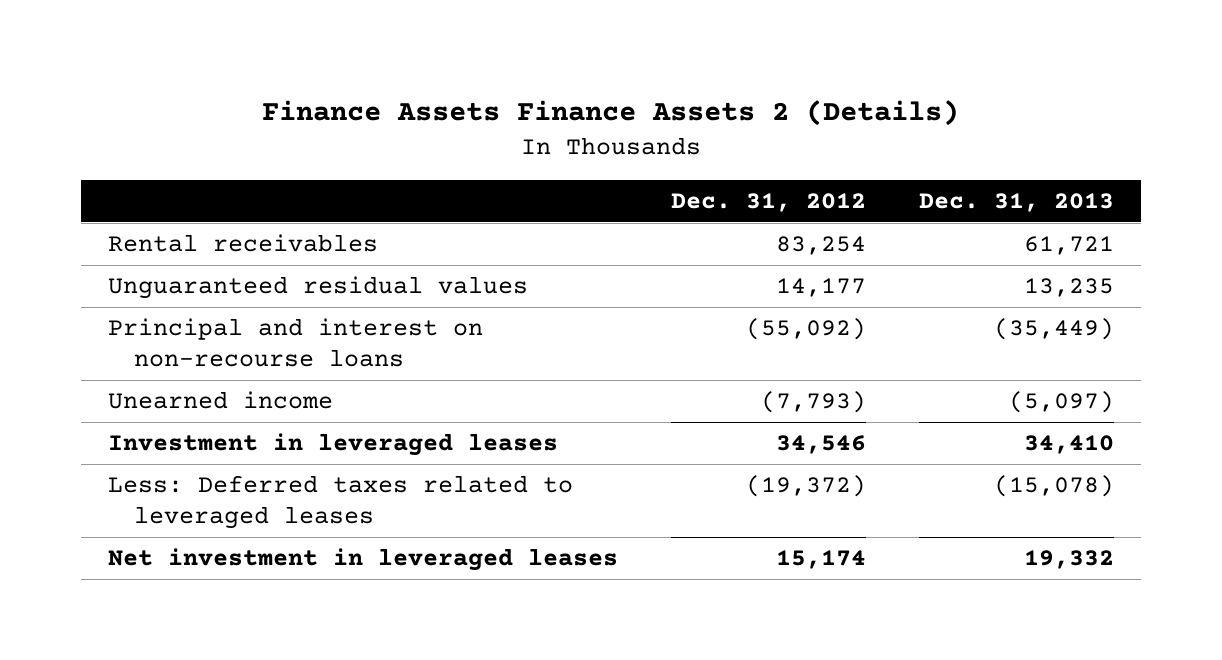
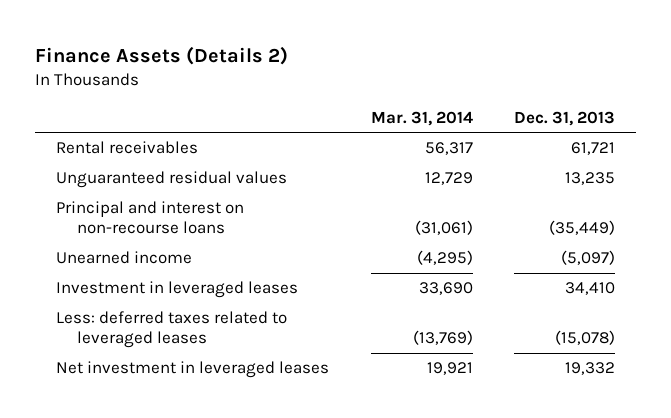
[261,100,959,127] Finance Assets Finance Assets 2 (Details) -> [35,45,289,65] Finance Assets (Details 2)
[670,193,866,213] Dec. 31, 2012 -> none
none -> [370,110,473,126] Mar. 31, 2014
[107,475,573,529] Less: Deferred taxes related to leveraged leases -> [55,311,287,349] Less: deferred taxes related to leveraged leases

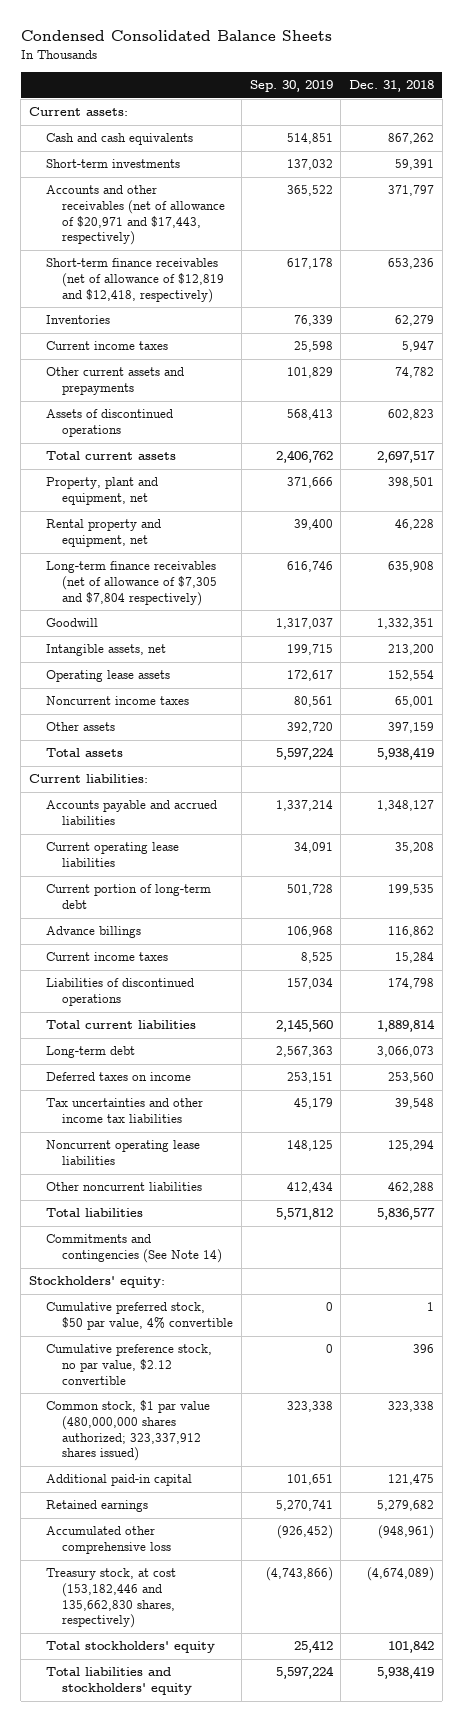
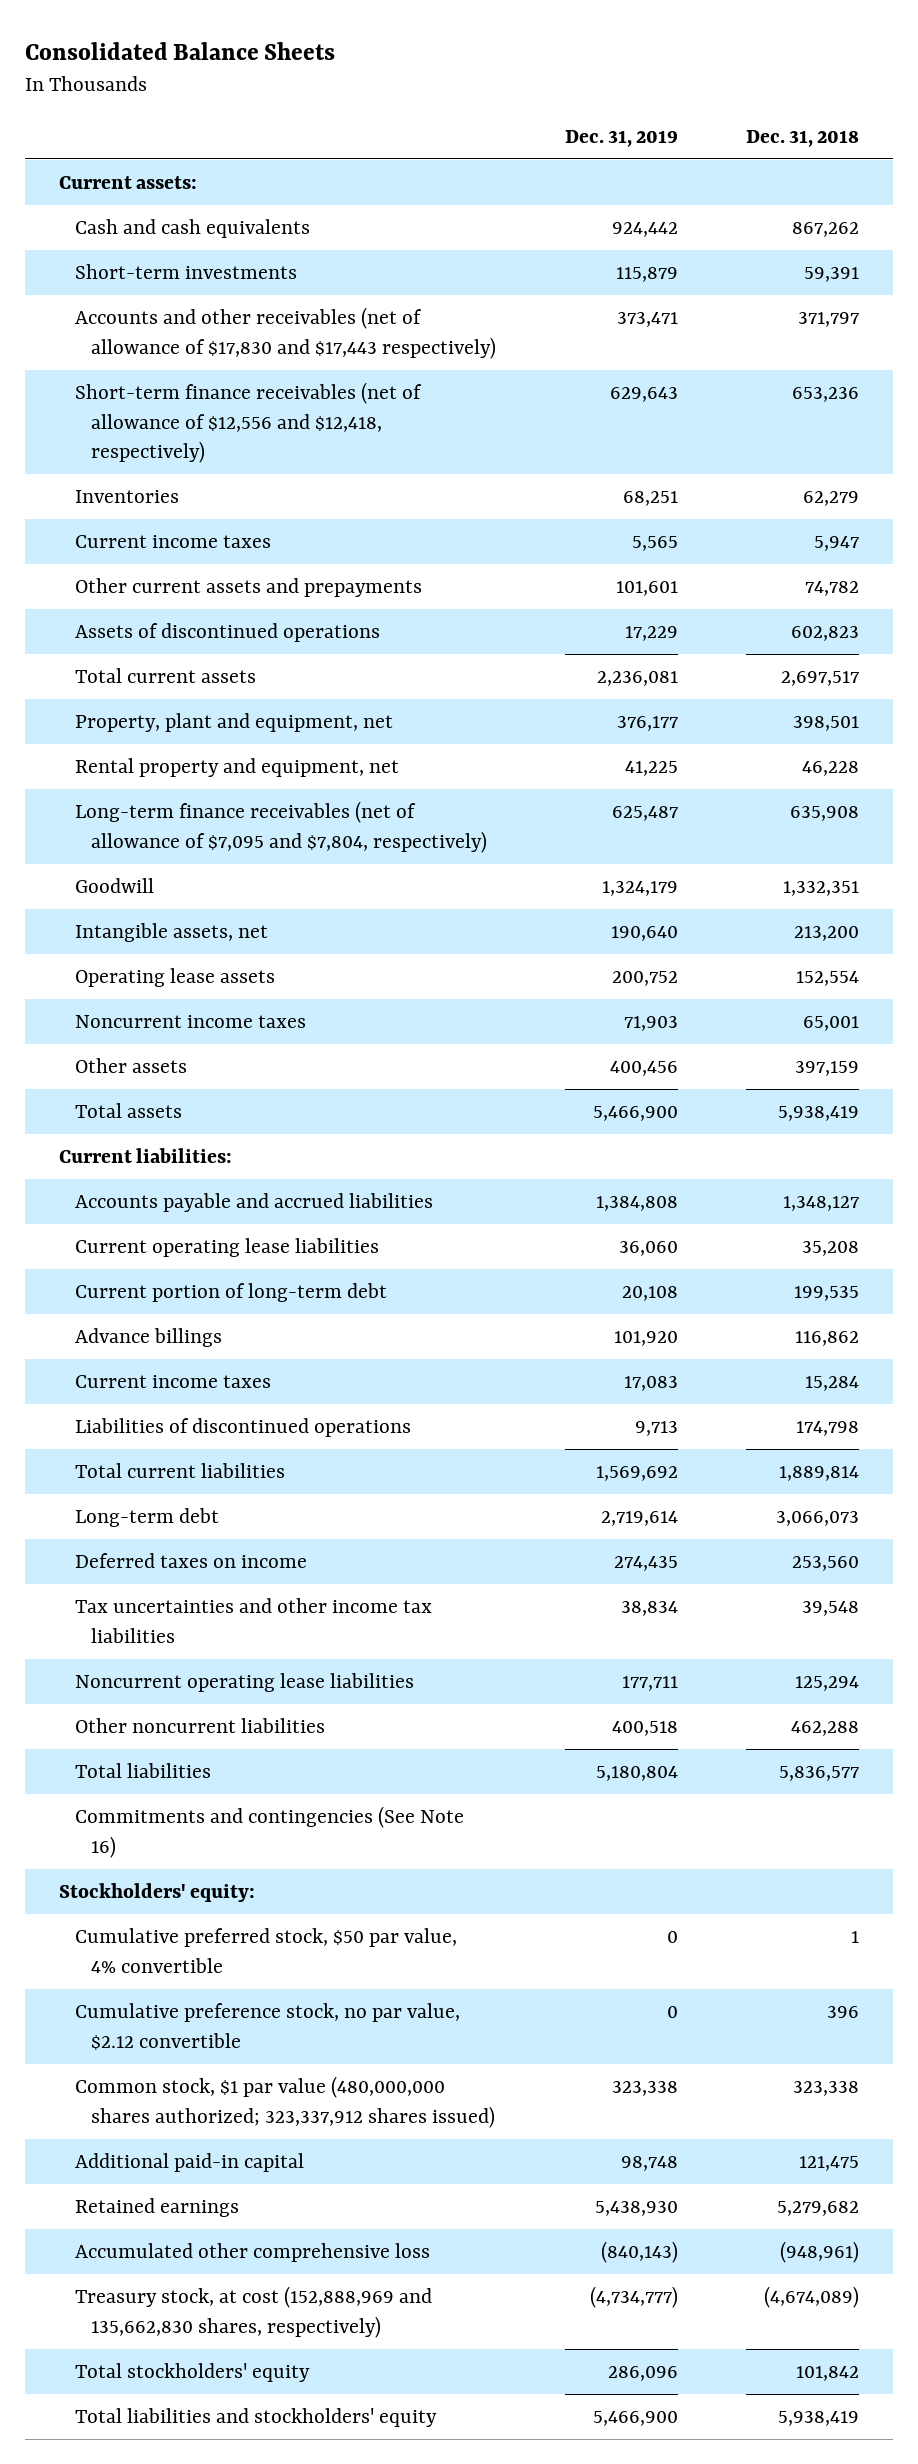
[20,29,332,41] Condensed Consolidated Balance Sheets -> [24,42,335,61] Consolidated Balance Sheets
[249,80,333,93] Sep. 30, 2019 -> none
none -> [564,129,678,147] Dec. 31, 2019
[45,185,226,246] Accounts and other receivables (net of allowance of $20,971 and $17,443, respectively) -> [74,306,496,359] Accounts and other receivables (net of allowance of $17,830 and $17,443 respectively)
[45,258,225,303] Short-term finance receivables (net of allowance of $12,819 and $12,418, respectively) -> [74,381,422,464] Short-term finance receivables (net of allowance of $12,556 and $12,418, respectively)
[45,561,218,606] Long-term finance receivables (net of allowance of $7,305 and $7,804 respectively) -> [74,800,487,853] Long-term finance receivables (net of allowance of $7,095 and $7,804, respectively)
[45,1234,223,1264] Commitments and contingencies (See Note 14) -> [74,1805,464,1858] Commitments and contingencies (See Note 16)
[45,1568,176,1629] Treasury stock, at cost (153,182,446 and 135,662,830 shares, respectively) -> [74,2285,432,2338] Treasury stock, at cost (152,888,969 and 135,662,830 shares, respectively)

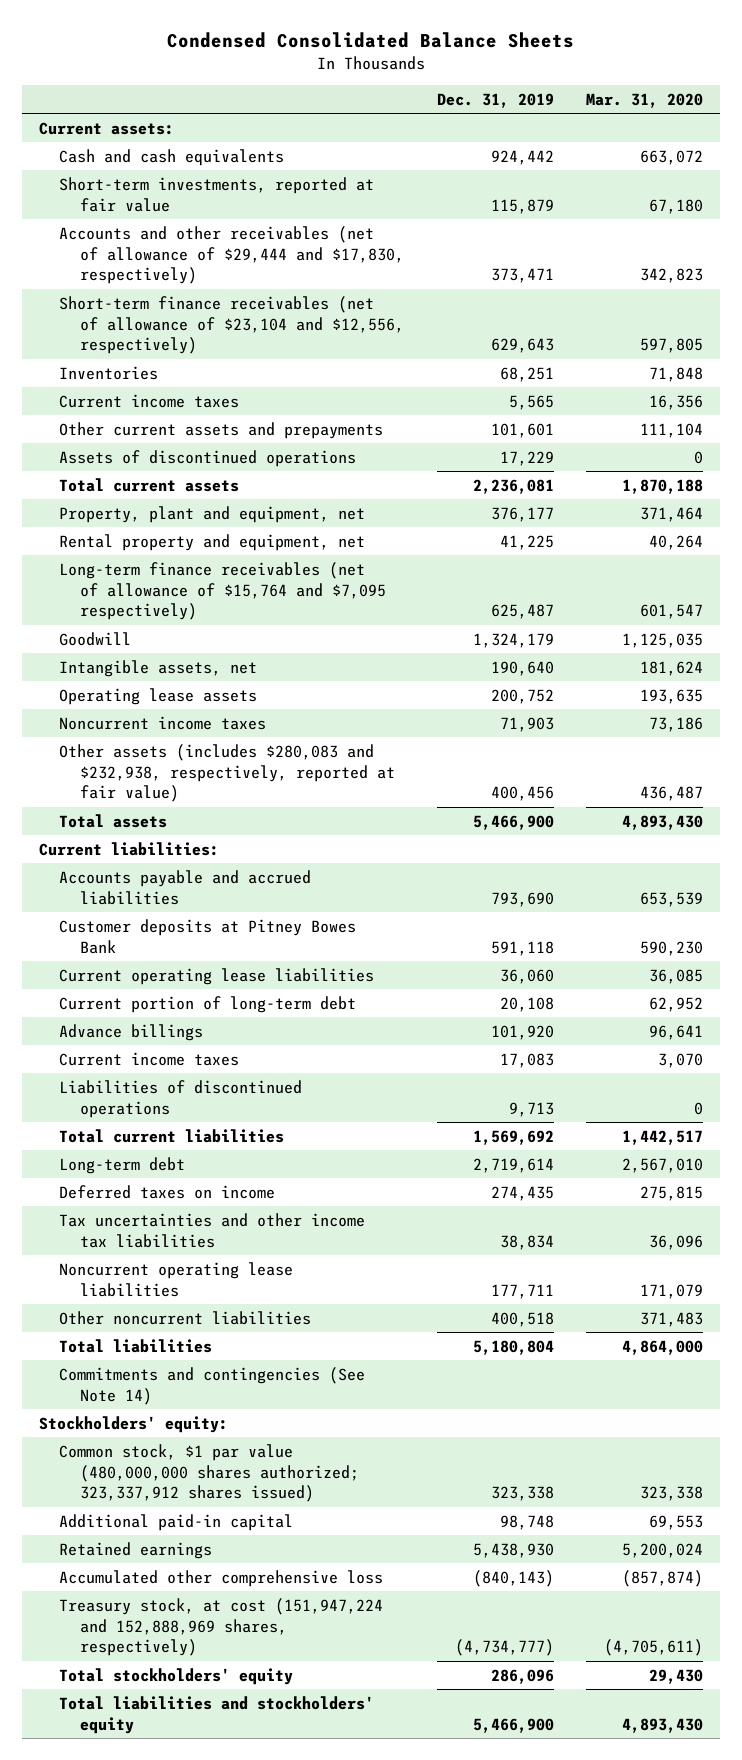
[24,42,335,61] Consolidated Balance Sheets -> [166,32,574,49] Condensed Consolidated Balance Sheets
[746,129,860,147] Dec. 31, 2018 -> none
none -> [586,92,704,108] Mar. 31, 2020
[74,263,297,279] Short-term investments -> [59,176,375,212] Short-term investments, reported at fair value
[74,306,496,359] Accounts and other receivables (net of allowance of $17,830 and $17,443 respectively) -> [59,225,404,285] Accounts and other receivables (net of allowance of $29,444 and $17,830, respectively)
[74,381,422,464] Short-term finance receivables (net of allowance of $12,556 and $12,418, respectively) -> [59,295,404,355] Short-term finance receivables (net of allowance of $23,104 and $12,556, respectively)
[74,800,487,853] Long-term finance receivables (net of allowance of $7,095 and $7,804, respectively) -> [59,561,386,621] Long-term finance receivables (net of allowance of $15,764 and $7,095 respectively)
[74,1057,187,1073] Other assets -> [59,743,395,803] Other assets (includes $280,083 and $232,938, respectively, reported at fair value)
[595,1195,678,1211] 1,384,808 -> [490,891,554,907] 793,690
none -> [59,918,357,954] Customer deposits at Pitney Bowes Bank
[74,1805,464,1858] Commitments and contingencies (See Note 16) -> [59,1366,366,1405] Commitments and contingencies (See Note 14)
[74,1927,457,1973] Cumulative preferred stock, $50 par value, 4% convertible -> none
[74,2002,460,2050] Cumulative preference stock, no par value, $2.12 convertible -> none
[74,2285,432,2338] Treasury stock, at cost (152,888,969 and 135,662,830 shares, respectively) -> [59,1597,384,1657] Treasury stock, at cost (151,947,224 and 152,888,969 shares, respectively)

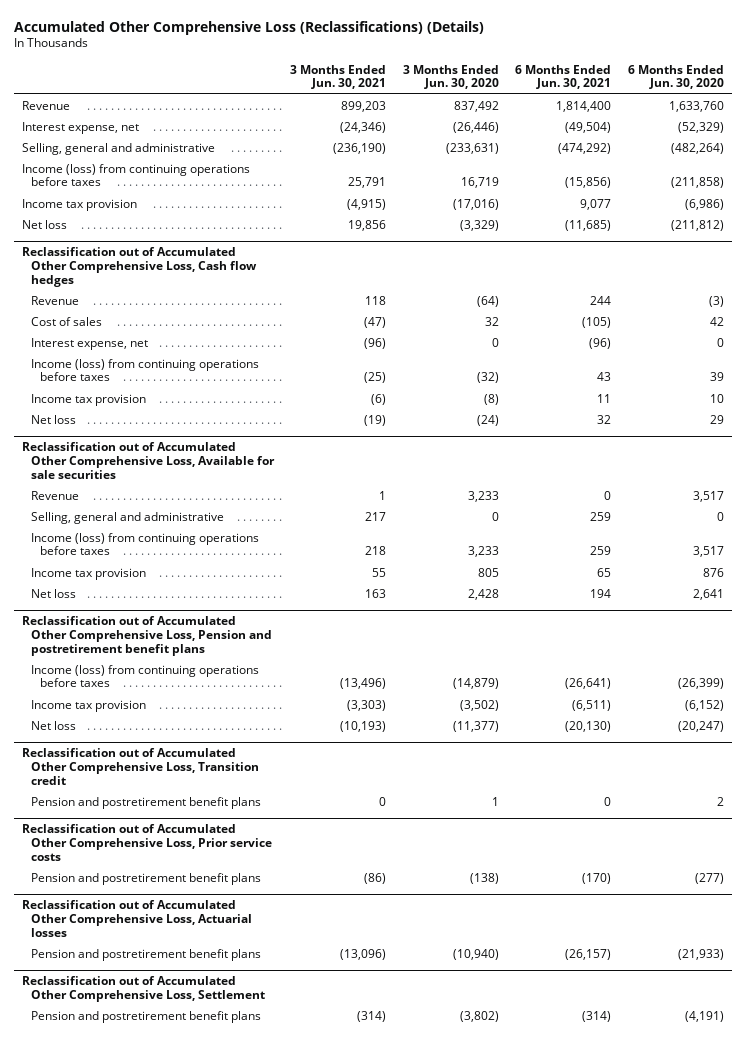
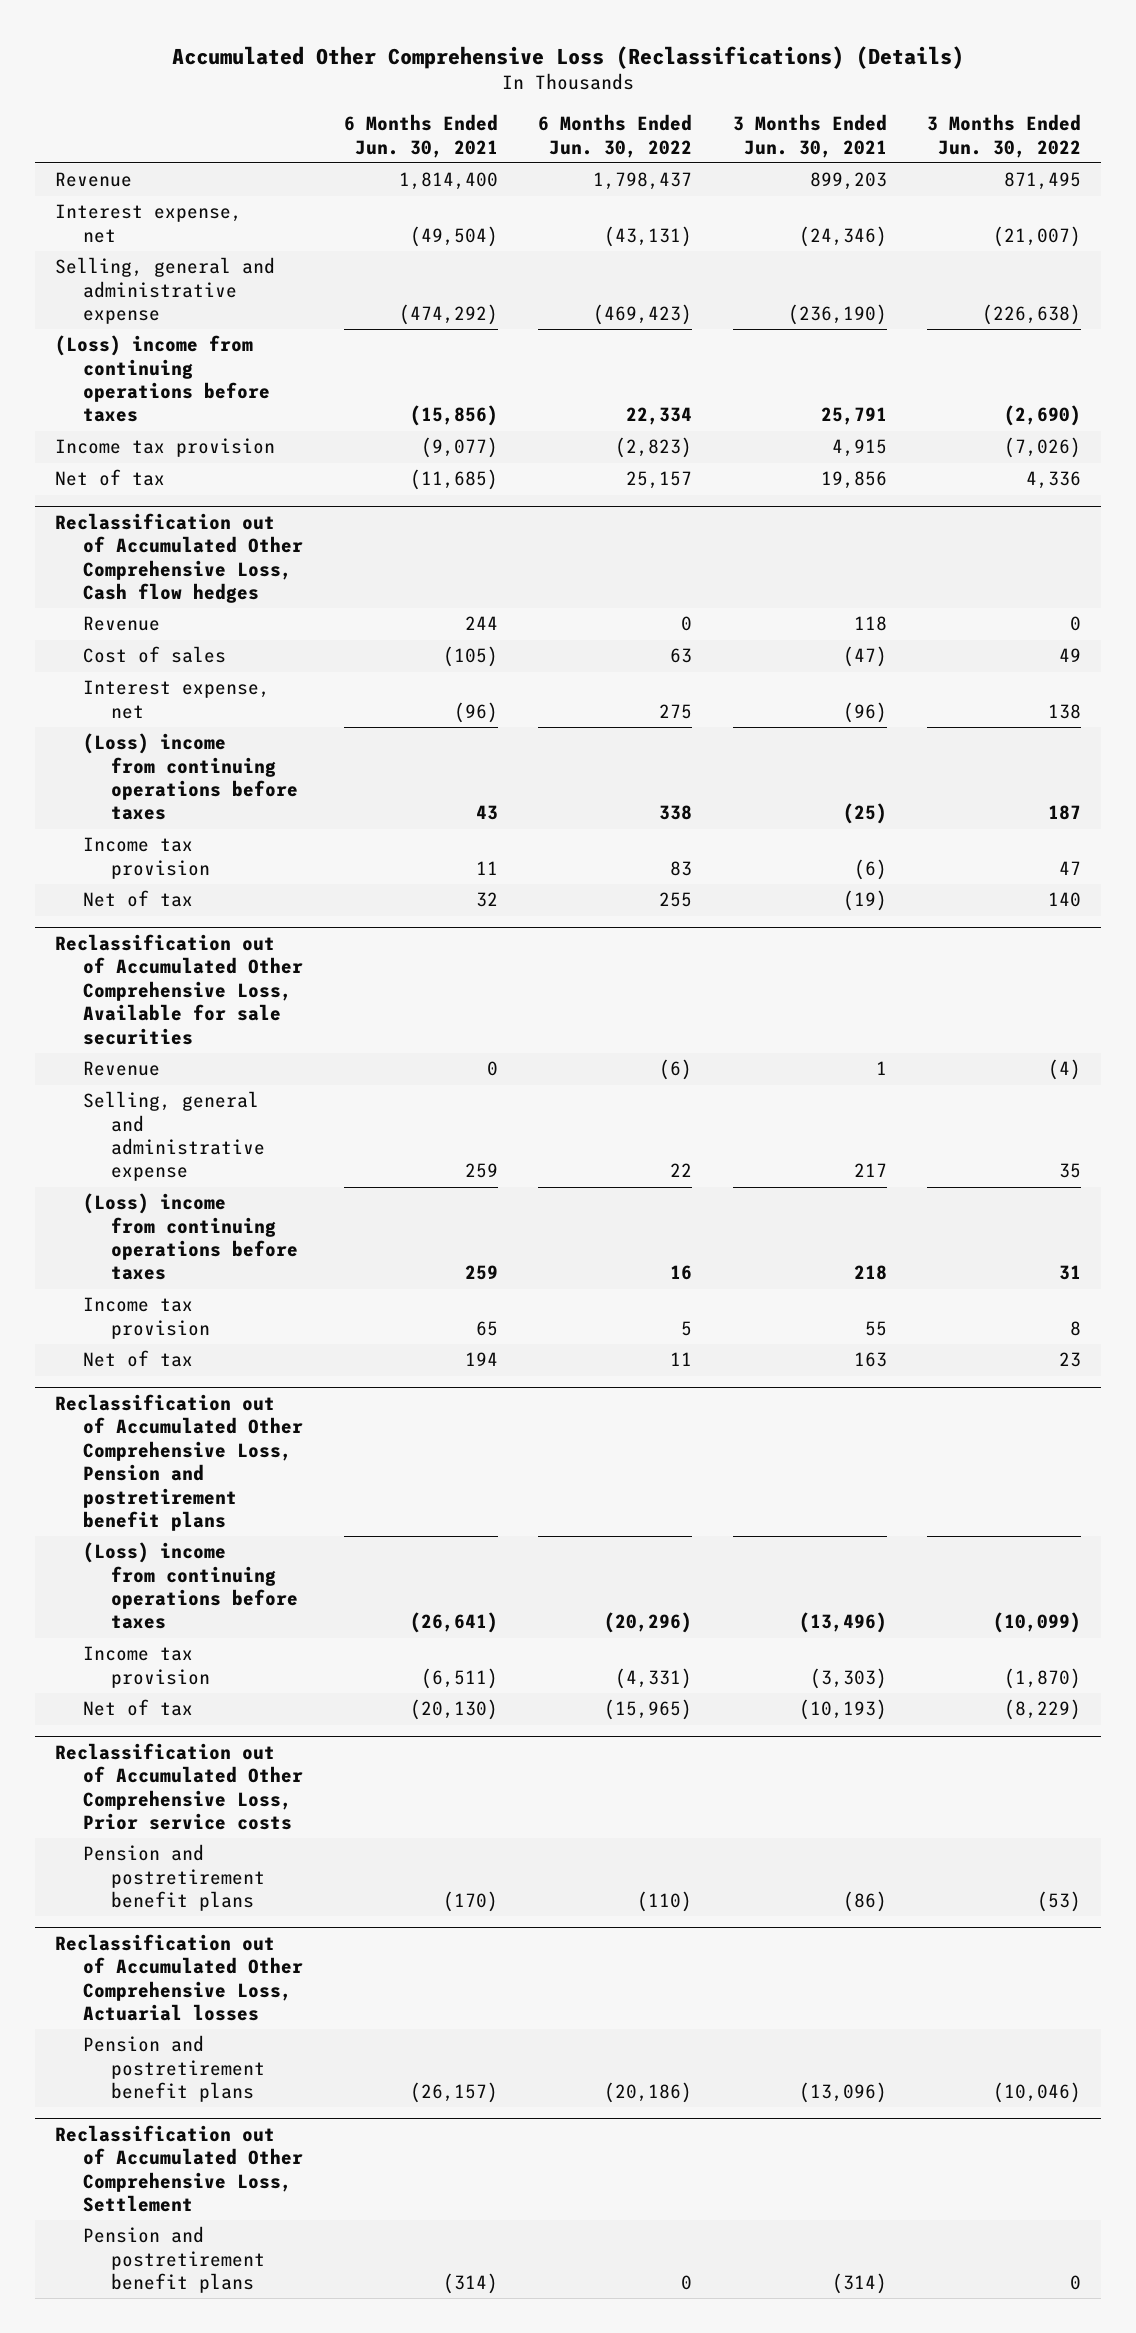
[402,64,499,90] 3 Months Ended Jun. 30, 2020 -> none
[627,64,724,90] 6 Months Ended Jun. 30, 2020 -> none
none -> [538,114,693,158] 6 Months Ended Jun. 30, 2022
none -> [927,114,1082,158] 3 Months Ended Jun. 30, 2022
[21,142,215,155] Selling, general and administrative -> [54,257,275,325] Selling, general and administrative expense
[21,163,250,187] Income (loss) from continuing operations before taxes -> [54,335,271,423] (Loss) income from continuing operations before taxes
[347,198,387,210] (4,915) -> [831,439,887,458] 4,915
[580,198,612,210] 9,077 -> [420,437,498,459] (9,077)
[21,219,67,229] Net loss -> [54,469,165,487] Net of tax
[30,358,259,382] Income (loss) from continuing operations before taxes -> [83,733,299,821] (Loss) income from continuing operations before taxes
[30,414,76,424] Net loss -> [83,890,194,908] Net of tax
[30,511,224,524] Selling, general and administrative -> [83,1091,266,1182] Selling, general and administrative expense
[30,532,259,556] Income (loss) from continuing operations before taxes -> [83,1193,299,1281] (Loss) income from continuing operations before taxes
[30,588,76,598] Net loss -> [83,1350,194,1368] Net of tax
[30,664,259,688] Income (loss) from continuing operations before taxes -> [83,1542,299,1630] (Loss) income from continuing operations before taxes
[21,748,259,785] Reclassification out of Accumulated Other Comprehensive Loss, Transition credit -> none
[30,796,261,809] Pension and postretirement benefit plans -> none
[30,720,76,730] Net loss -> [83,1699,194,1717] Net of tax

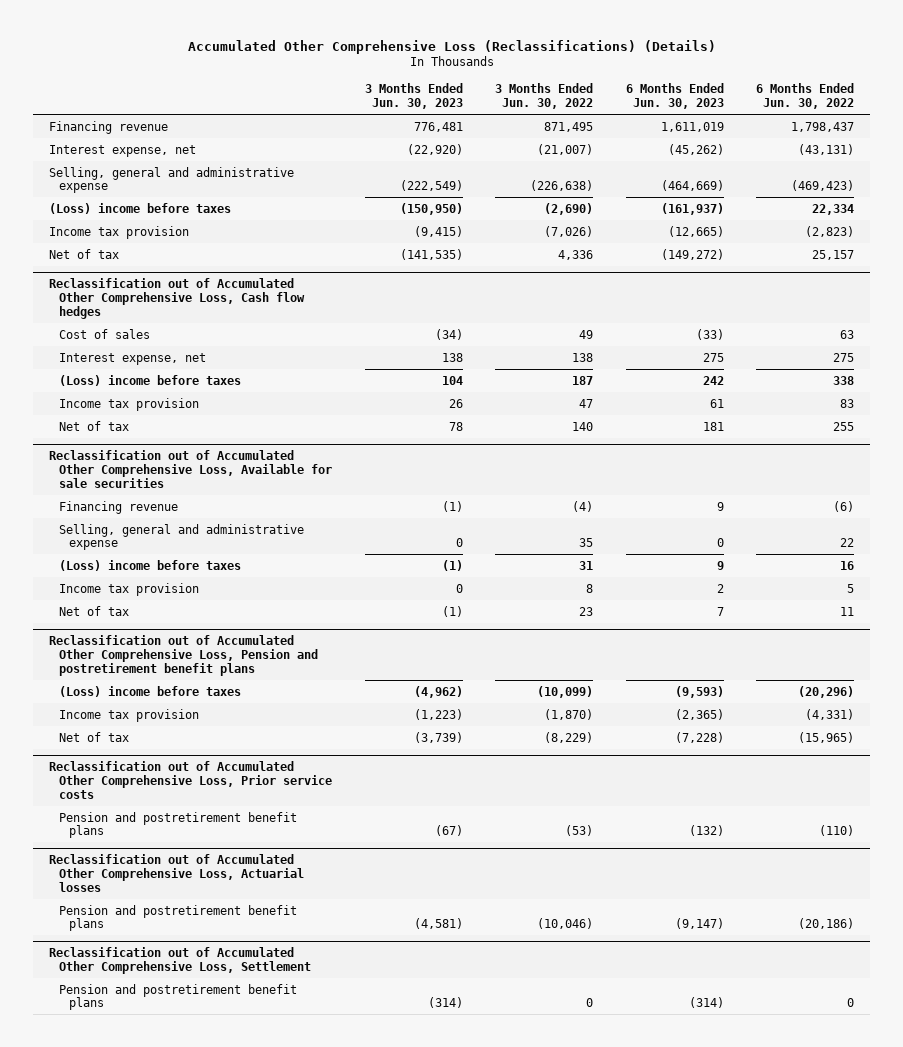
[343,114,498,158] 6 Months Ended Jun. 30, 2021 -> none
[732,114,887,158] 3 Months Ended Jun. 30, 2021 -> none
none -> [364,83,463,110] 3 Months Ended Jun. 30, 2023
none -> [625,83,724,110] 6 Months Ended Jun. 30, 2023
[54,172,132,188] Revenue -> [49,120,169,134] Financing revenue
[54,335,271,423] (Loss) income from continuing operations before taxes -> [49,202,232,214] (Loss) income before taxes
[83,616,161,632] Revenue -> none
[83,733,299,821] (Loss) income from continuing operations before taxes -> [59,374,242,386] (Loss) income before taxes
[83,1061,161,1077] Revenue -> [59,500,179,514] Financing revenue
[83,1193,299,1281] (Loss) income from continuing operations before taxes -> [59,559,242,571] (Loss) income before taxes
[83,1542,299,1630] (Loss) income from continuing operations before taxes -> [59,685,242,697] (Loss) income before taxes

